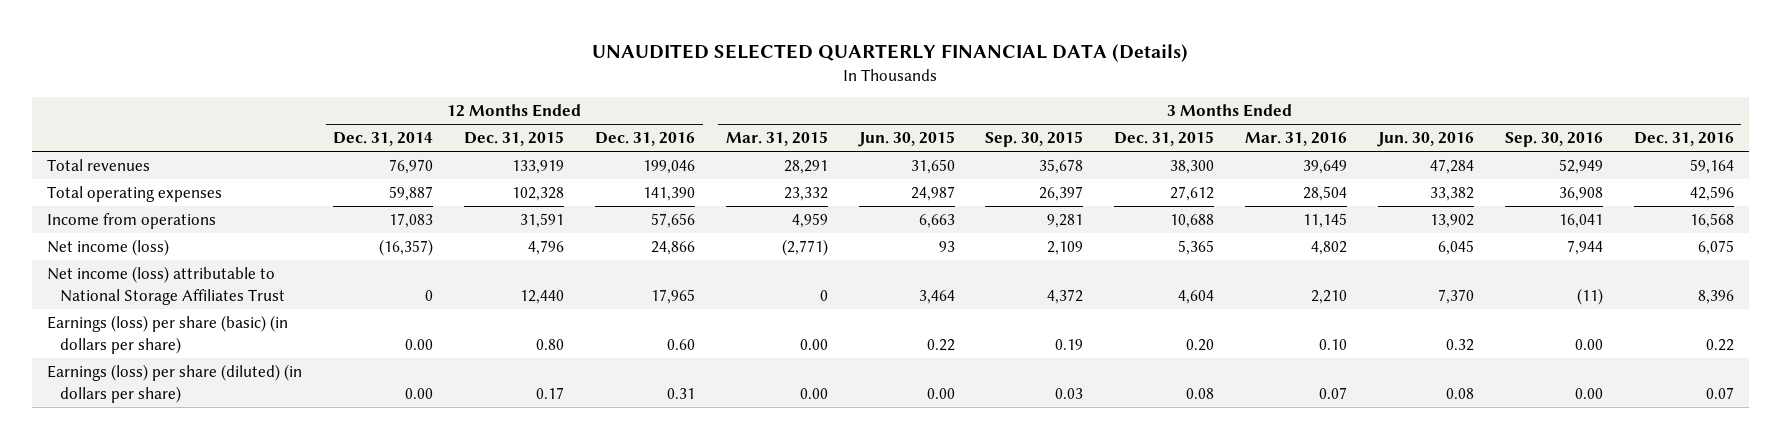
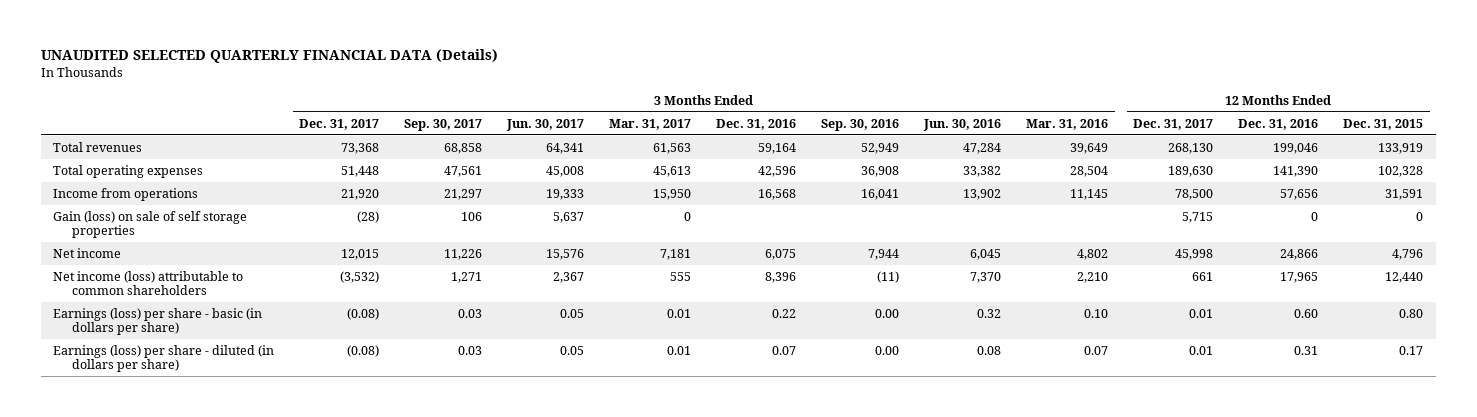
[333,132,434,147] Dec. 31, 2014 -> none
[725,131,828,147] Mar. 31, 2015 -> none
[857,131,955,148] Jun. 30, 2015 -> none
[985,131,1084,148] Sep. 30, 2015 -> none
[1114,131,1215,147] Dec. 31, 2015 -> none
none -> [299,118,380,130] Dec. 31, 2017
none -> [404,118,483,131] Sep. 30, 2017
none -> [506,118,585,131] Jun. 30, 2017
none -> [609,118,692,130] Mar. 31, 2017
none -> [1133,118,1214,130] Dec. 31, 2017
none -> [53,210,248,239] Gain (loss) on sale of self storage properties
[47,238,170,256] Net income (loss) -> [53,247,122,258] Net income
[47,265,285,305] Net income (loss) attributable to National Storage Affiliates Trust -> [53,270,244,296] Net income (loss) attributable to common shareholders
[47,314,289,354] Earnings (loss) per share (basic) (in dollars per share) -> [53,307,263,336] Earnings (loss) per share - basic (in dollars per share)
[47,363,303,403] Earnings (loss) per share (diluted) (in dollars per share) -> [53,344,275,373] Earnings (loss) per share - diluted (in dollars per share)

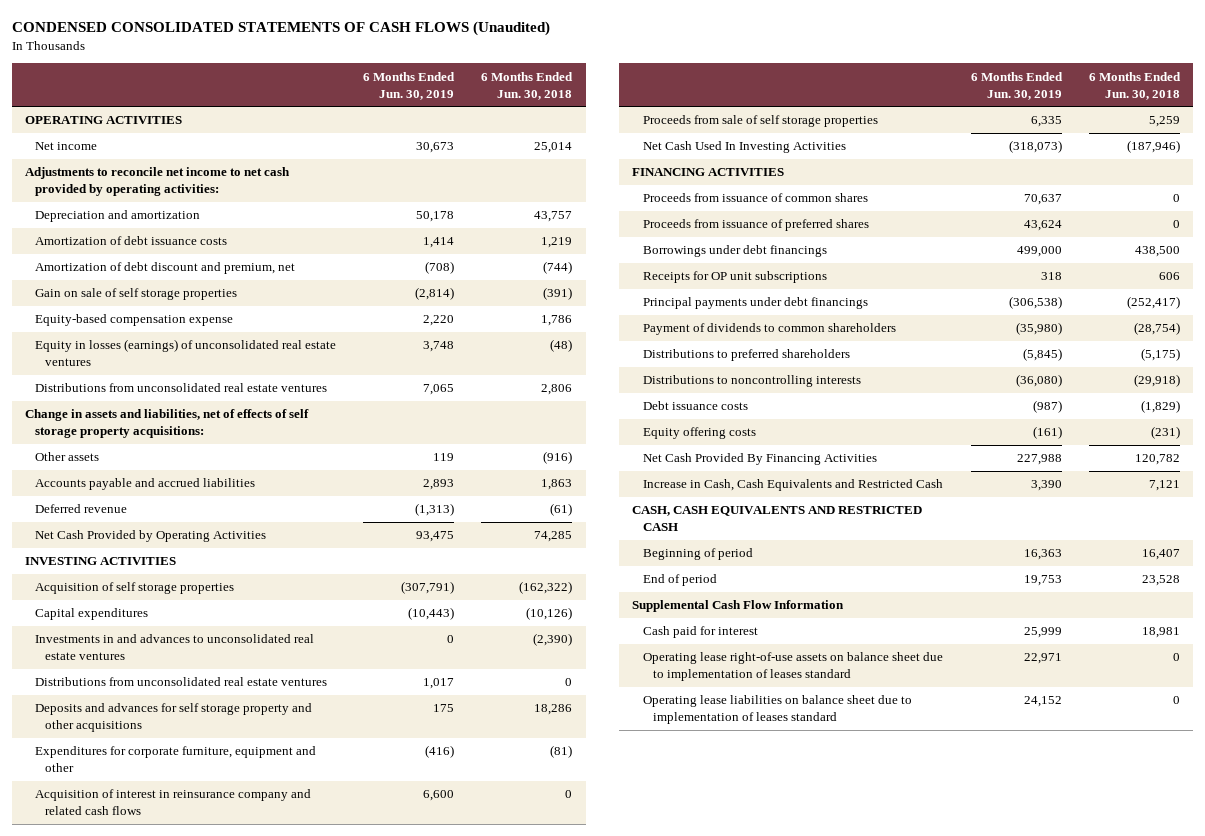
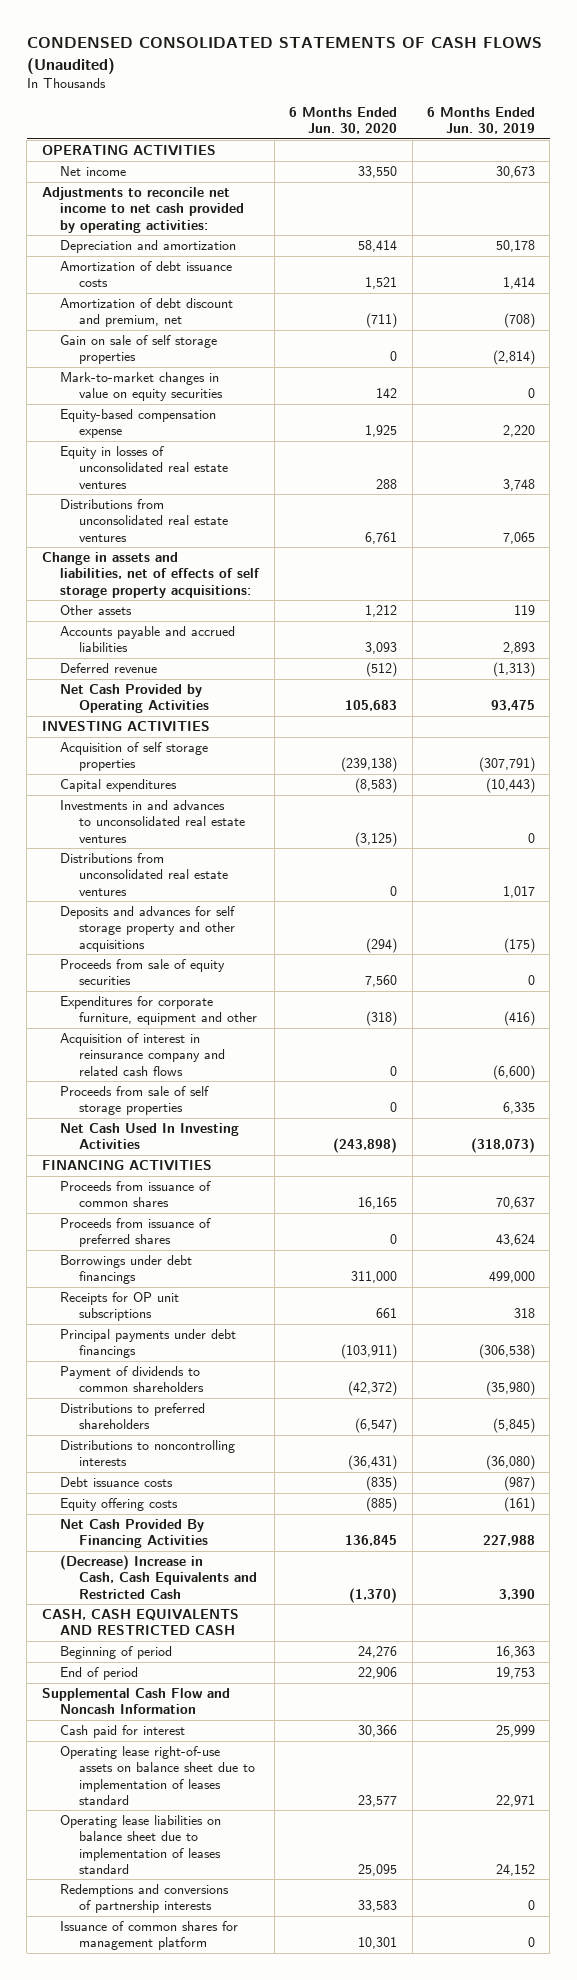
[481,71,574,100] 6 Months Ended Jun. 30, 2018 -> none
none -> [289,106,398,135] 6 Months Ended Jun. 30, 2020
none -> [60,372,224,402] Mark-to-market changes in value on equity securities
[35,339,337,367] Equity in losses (earnings) of unconsolidated real estate ventures -> [60,446,229,489] Equity in losses of unconsolidated real estate ventures
[433,704,455,713] 175 -> [503,937,535,953] (175)
none -> [60,959,226,986] Proceeds from sale of equity securities
[423,790,455,802] 6,600 -> [492,1064,535,1080] (6,600)
[642,479,943,492] Increase in Cash, Cash Equivalents and Restricted Cash -> [60,1555,258,1599] (Decrease) Increase in Cash, Cash Equivalents and Restricted Cash
[632,600,845,613] Supplemental Cash Flow Information -> [41,1688,230,1715] Supplemental Cash Flow and Noncash Information
none -> [60,1884,230,1914] Redemptions and conversions of partnership interests
none -> [60,1921,239,1951] Issuance of common shares for management platform

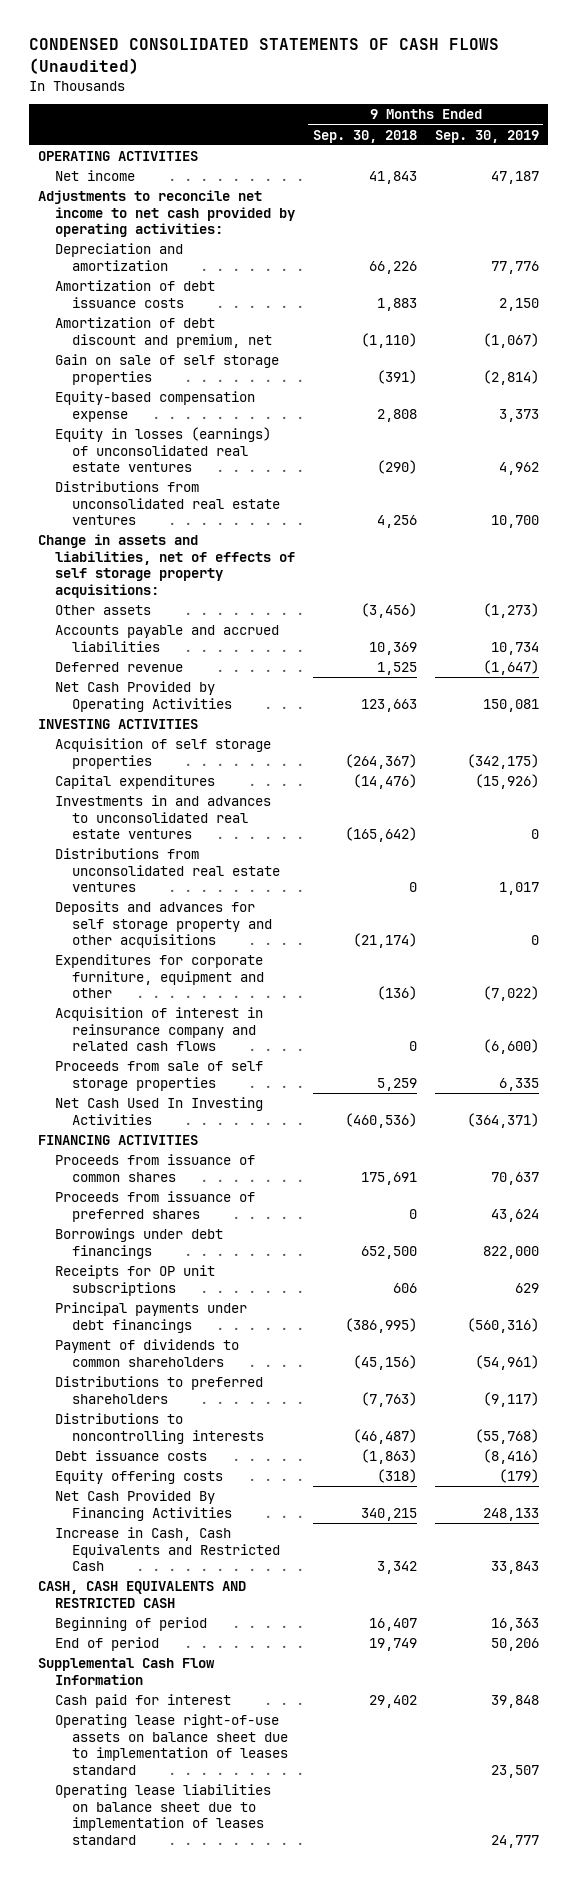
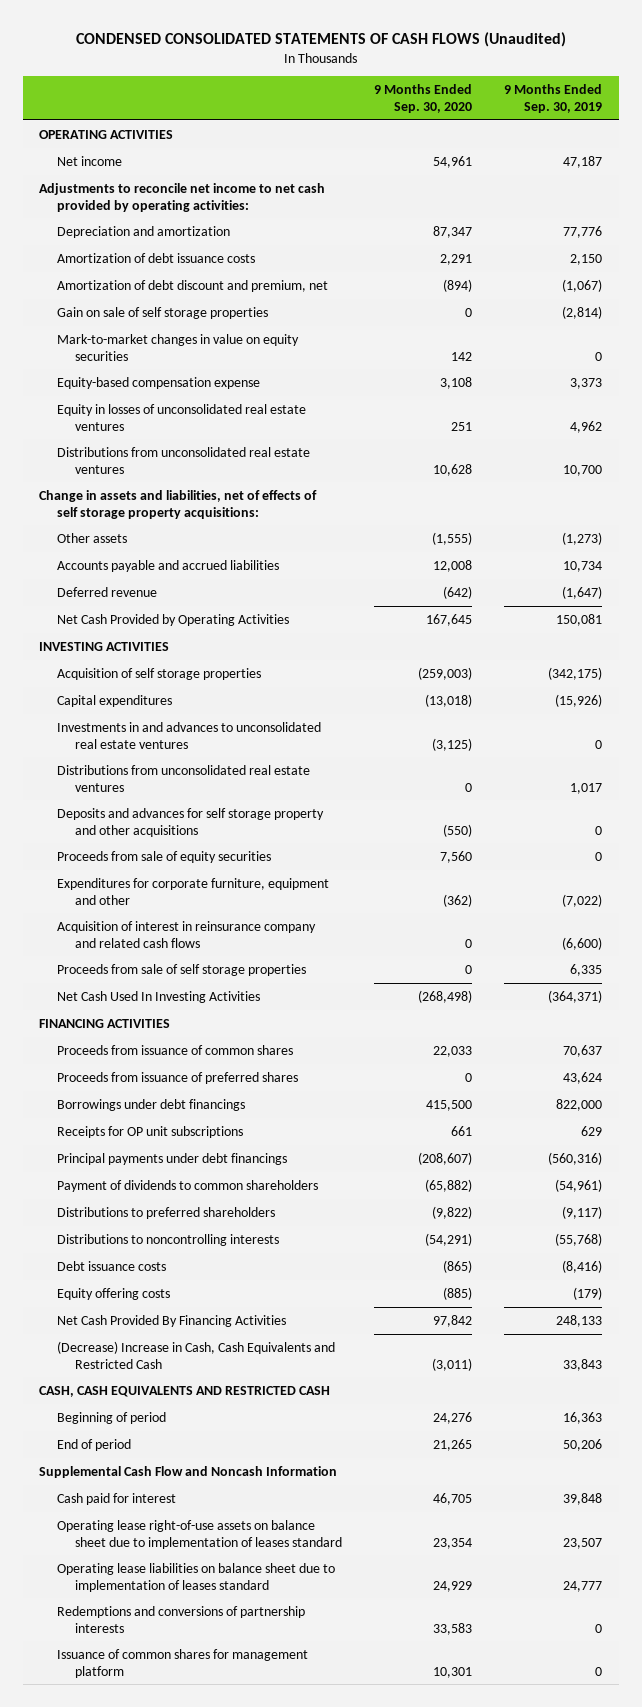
[312,129,417,143] Sep. 30, 2018 -> none
none -> [374,83,473,113] 9 Months Ended Sep. 30, 2020
none -> [57,333,300,361] Mark-to-market changes in value on equity securities
[54,427,271,473] Equity in losses (earnings) of unconsolidated real estate ventures -> [57,403,307,431] Equity in losses of unconsolidated real estate ventures
none -> [57,850,272,863] Proceeds from sale of equity securities
[54,1527,280,1572] Increase in Cash, Cash Equivalents and Restricted Cash -> [57,1340,336,1369] (Decrease) Increase in Cash, Cash Equivalents and Restricted Cash
[37,1658,215,1685] Supplemental Cash Flow Information -> [39,1465,338,1478] Supplemental Cash Flow and Noncash Information
none -> [57,1605,306,1633] Redemptions and conversions of partnership interests
none -> [57,1648,309,1678] Issuance of common shares for management platform

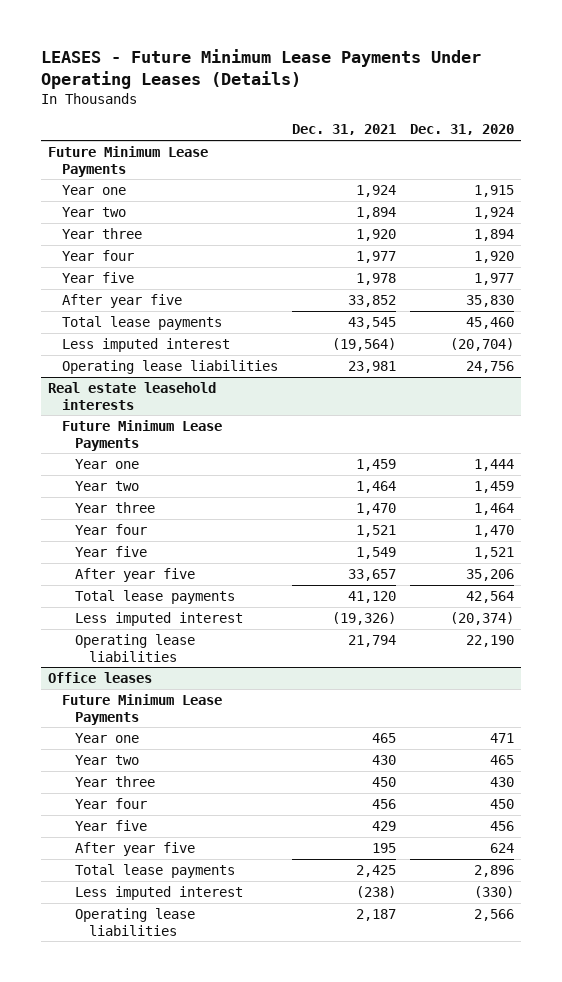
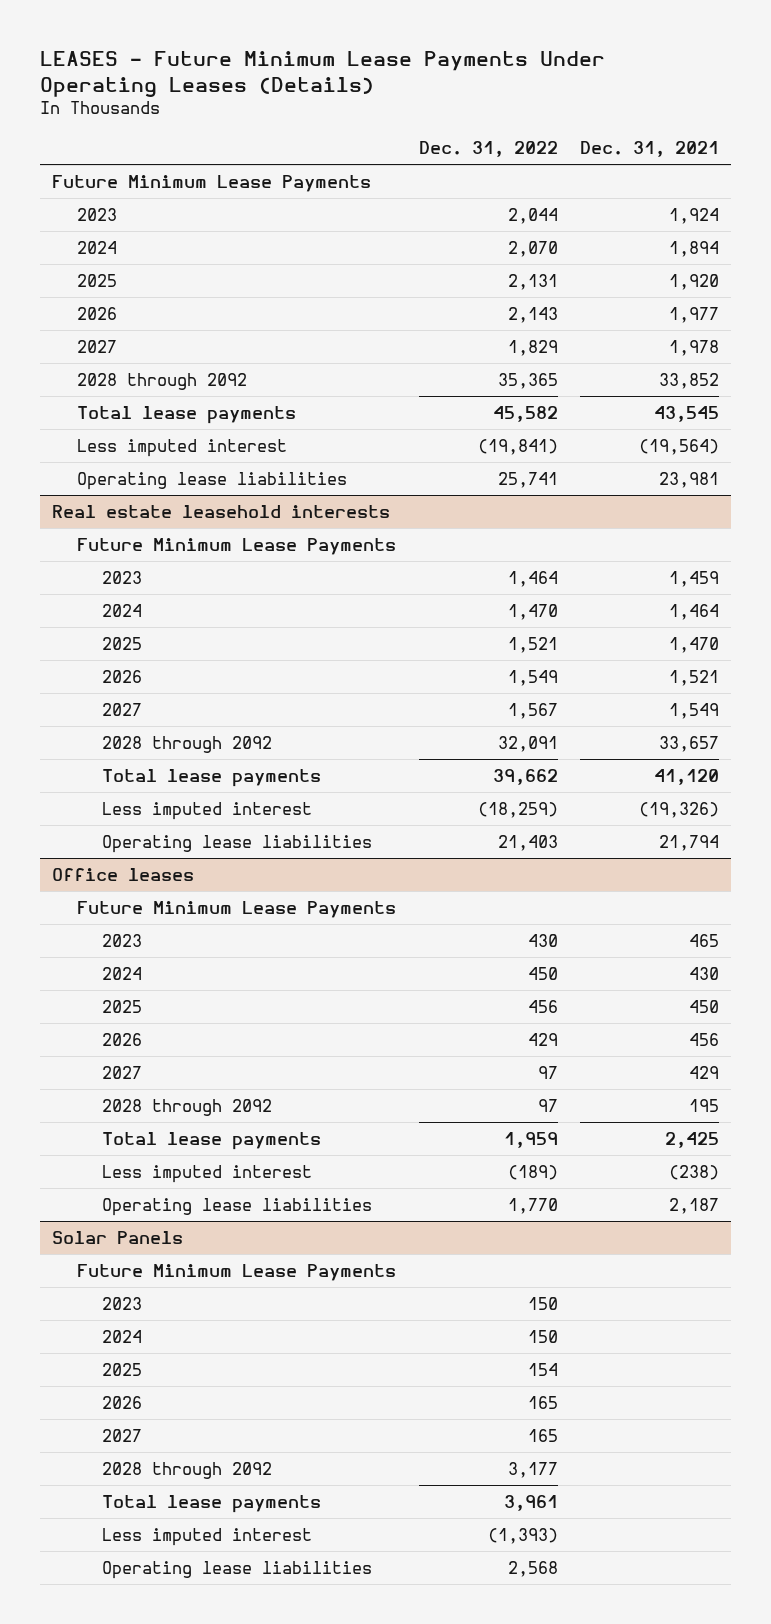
[410,124,515,136] Dec. 31, 2020 -> none
none -> [418,140,558,157] Dec. 31, 2022
[61,185,126,196] Year one -> [76,207,117,221] 2023
[61,207,126,218] Year two -> [76,240,117,254] 2024
[61,228,142,240] Year three -> [76,273,117,287] 2025
[61,250,134,262] Year four -> [76,306,117,320] 2026
[61,272,134,284] Year five -> [76,339,117,353] 2027
[61,294,182,309] After year five -> [76,372,247,390] 2028 through 2092
[75,459,140,470] Year one -> [102,570,143,584] 2023
[75,481,140,492] Year two -> [102,603,143,617] 2024
[75,502,156,514] Year three -> [102,636,143,650] 2025
[75,524,148,536] Year four -> [102,669,143,683] 2026
[75,546,148,558] Year five -> [102,702,143,716] 2027
[75,568,196,583] After year five -> [102,735,273,753] 2028 through 2092
[75,733,140,744] Year one -> [102,933,143,947] 2023
[75,755,140,766] Year two -> [102,966,143,980] 2024
[75,776,156,788] Year three -> [102,999,143,1013] 2025
[75,798,148,810] Year four -> [102,1032,143,1046] 2026
[75,820,148,832] Year five -> [102,1065,143,1079] 2027
[75,842,196,857] After year five -> [102,1098,273,1116] 2028 through 2092
none -> [51,1230,183,1244] Solar Panels
none -> [76,1263,396,1281] Future Minimum Lease Payments
none -> [102,1296,143,1310] 2023
none -> [102,1329,143,1343] 2024
none -> [102,1362,143,1376] 2025
none -> [102,1395,143,1409] 2026
none -> [102,1428,143,1442] 2027
none -> [102,1461,273,1479] 2028 through 2092
none -> [102,1494,322,1513] Total lease payments
none -> [102,1527,313,1546] Less imputed interest
none -> [102,1560,373,1579] Operating lease liabilities

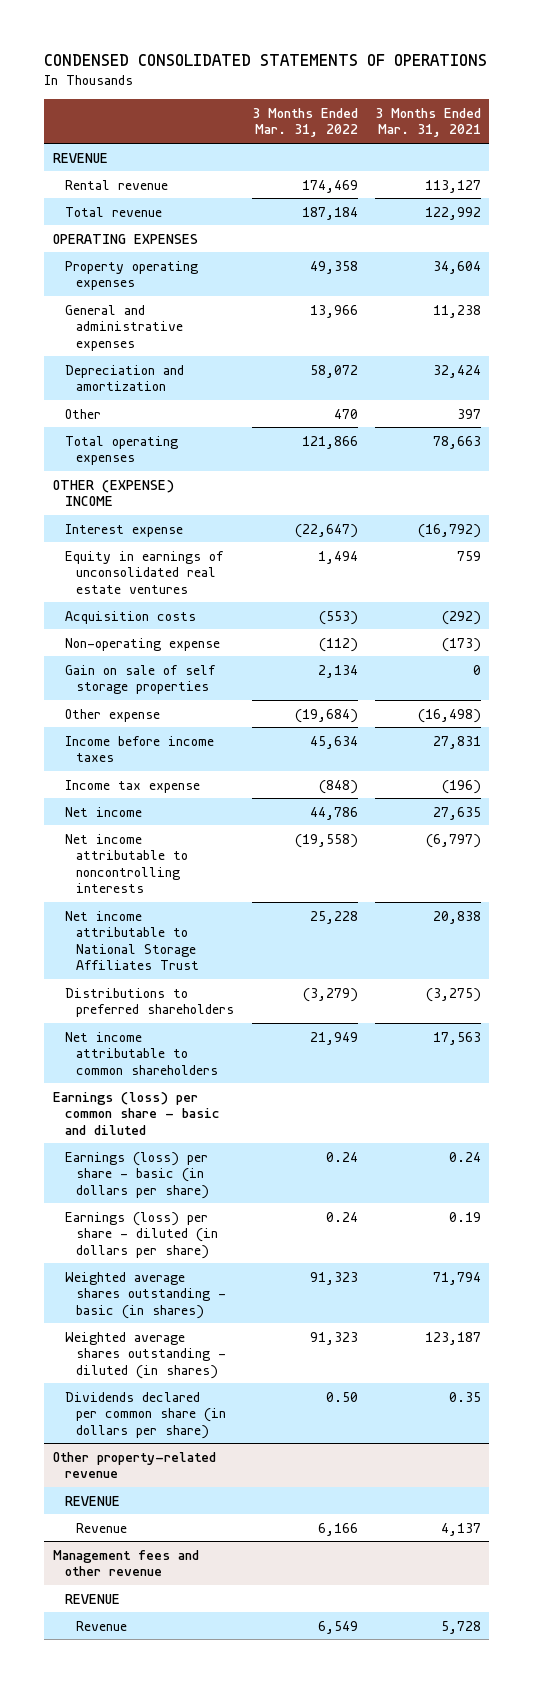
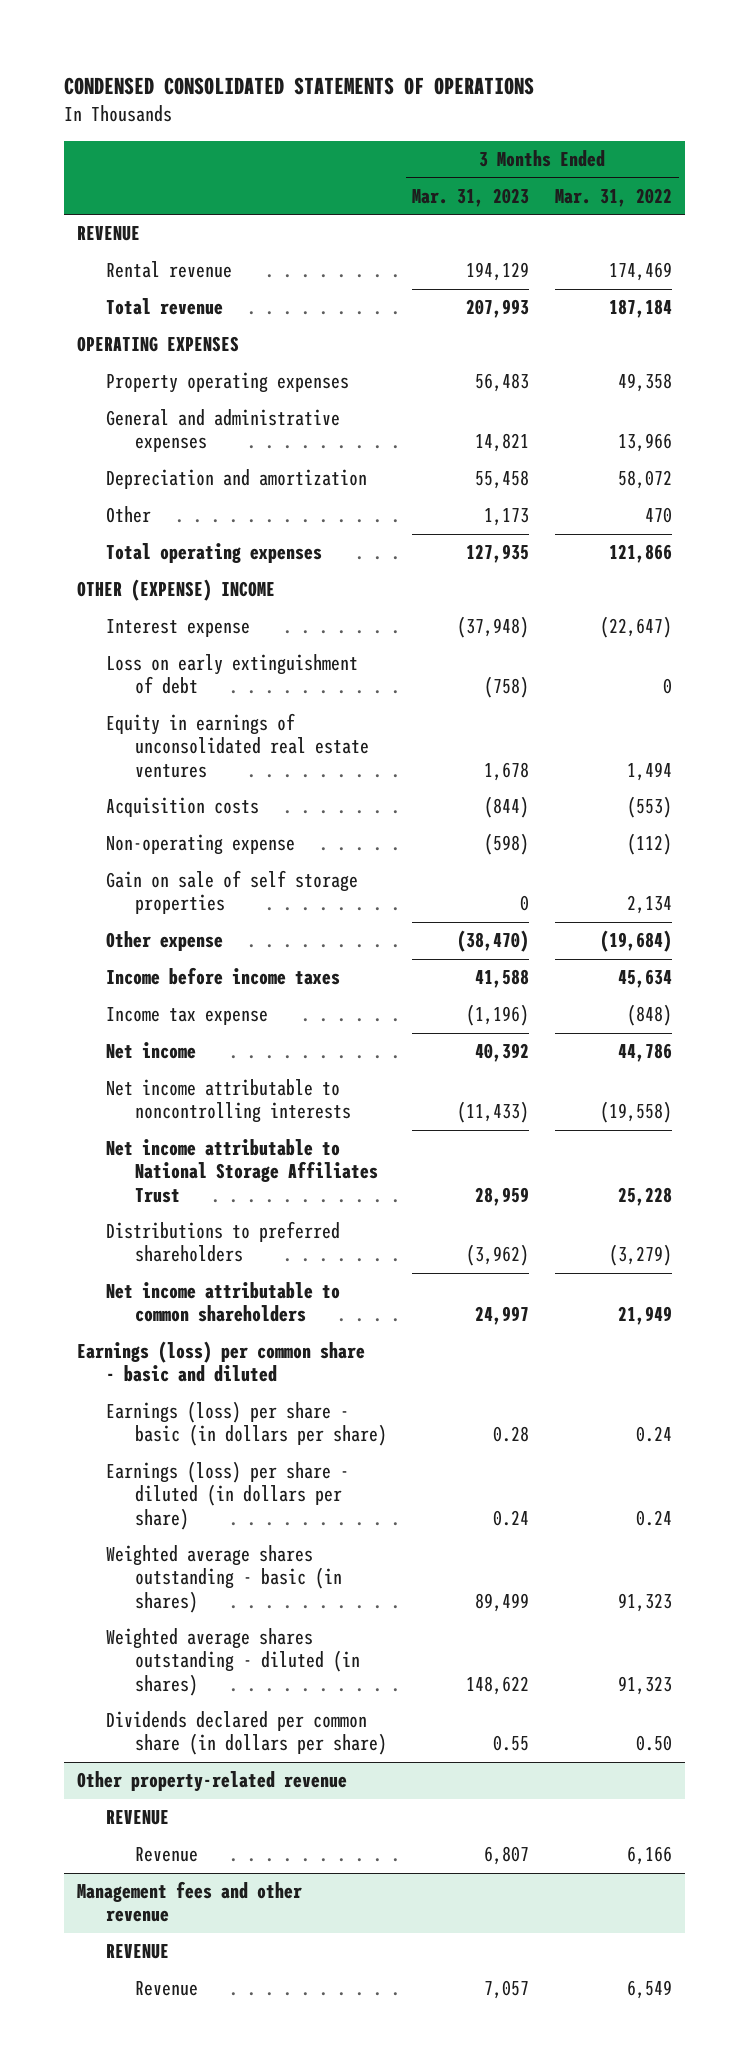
[374,108,481,138] 3 Months Ended Mar. 31, 2021 -> none
none -> [412,187,530,207] Mar. 31, 2023
none -> [105,654,358,695] Loss on early extinguishment of debt

